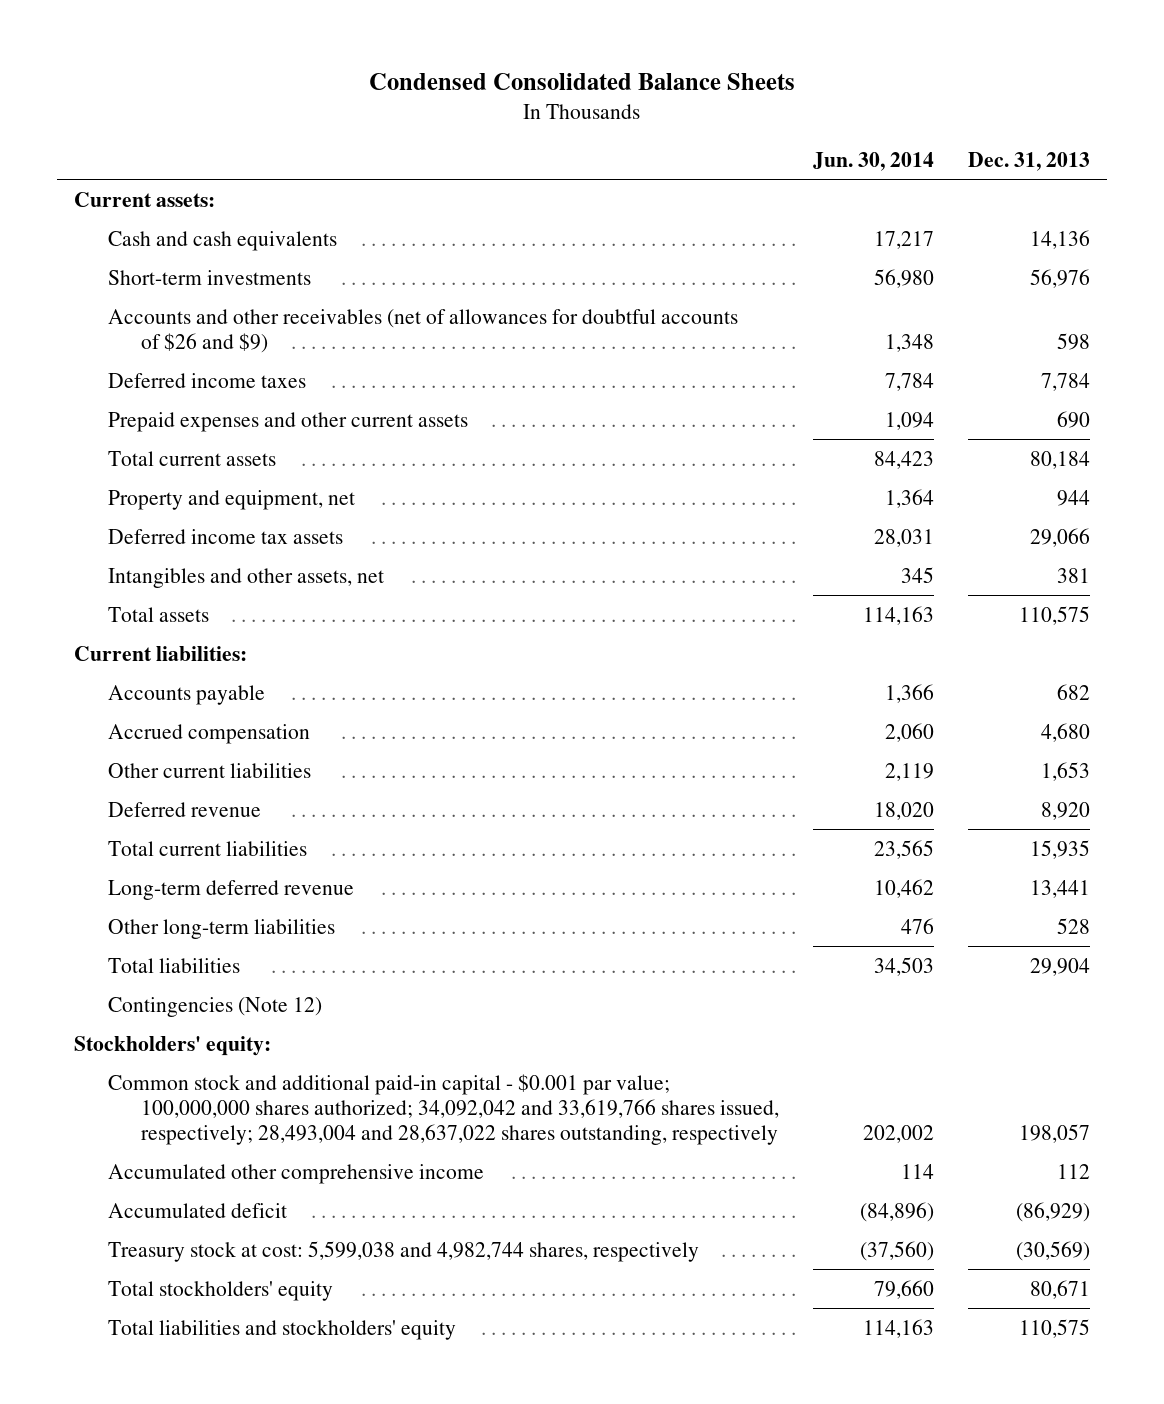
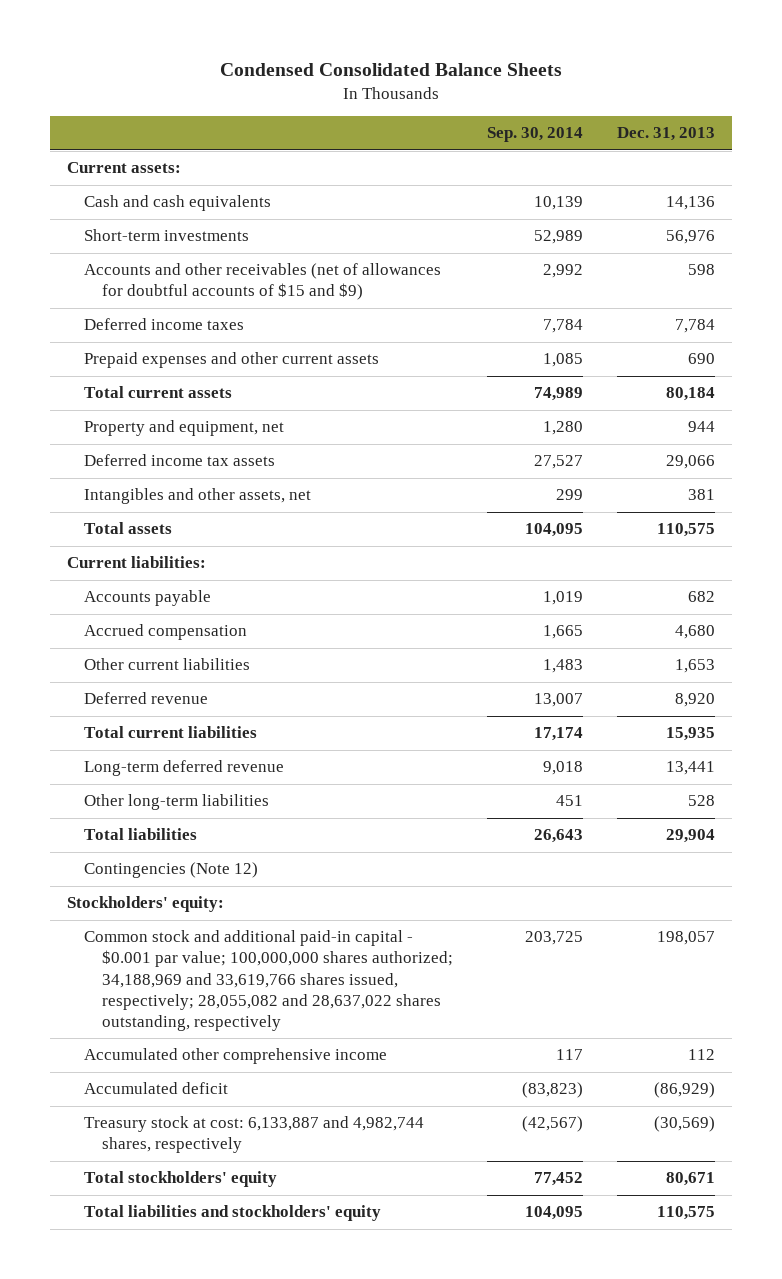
[813,151,935,171] Jun. 30, 2014 -> none
none -> [486,127,583,143] Sep. 30, 2014
[107,308,738,353] Accounts and other receivables (net of allowances for doubtful accounts of $26 and $9) -> [84,263,442,301] Accounts and other receivables (net of allowances for doubtful accounts of $15 and $9)
[107,1073,780,1146] Common stock and additional paid-in capital - $0.001 par value; 100,000,000 shares authorized; 34,092,042 and 33,619,766 shares issued, respectively; 28,493,004 and 28,637,022 shares outstanding, respectively -> [84,930,453,1031] Common stock and additional paid-in capital - $0.001 par value; 100,000,000 shares authorized; 34,188,969 and 33,619,766 shares issued, respectively; 28,055,082 and 28,637,022 shares outstanding, respectively
[107,1240,699,1262] Treasury stock at cost: 5,599,038 and 4,982,744 shares, respectively -> [84,1116,425,1154] Treasury stock at cost: 6,133,887 and 4,982,744 shares, respectively

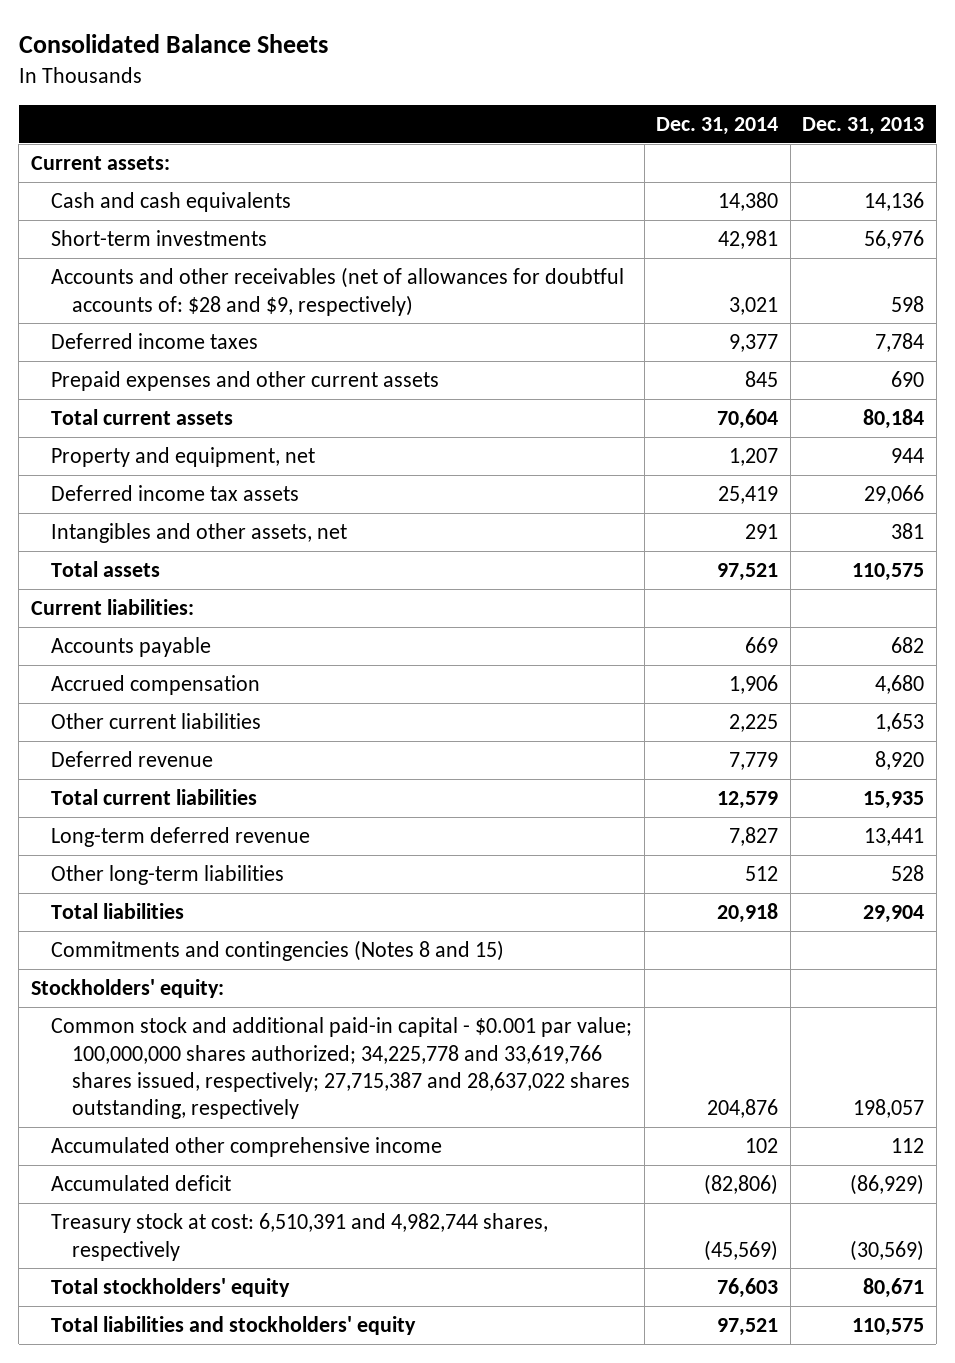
[219,63,562,77] Condensed Consolidated Balance Sheets -> [18,33,328,53] Consolidated Balance Sheets
[486,127,583,143] Sep. 30, 2014 -> none
none -> [656,116,779,135] Dec. 31, 2014
[84,263,442,301] Accounts and other receivables (net of allowances for doubtful accounts of $15 and $9) -> [51,267,625,316] Accounts and other receivables (net of allowances for doubtful accounts of: $28 and $9, respectively)
[84,862,259,879] Contingencies (Note 12) -> [51,940,505,962] Commitments and contingencies (Notes 8 and 15)
[84,930,453,1031] Common stock and additional paid-in capital - $0.001 par value; 100,000,000 shares authorized; 34,188,969 and 33,619,766 shares issued, respectively; 28,055,082 and 28,637,022 shares outstanding, respectively -> [51,1017,633,1120] Common stock and additional paid-in capital - $0.001 par value; 100,000,000 shares authorized; 34,225,778 and 33,619,766 shares issued, respectively; 27,715,387 and 28,637,022 shares outstanding, respectively
[84,1116,425,1154] Treasury stock at cost: 6,133,887 and 4,982,744 shares, respectively -> [51,1213,549,1261] Treasury stock at cost: 6,510,391 and 4,982,744 shares, respectively

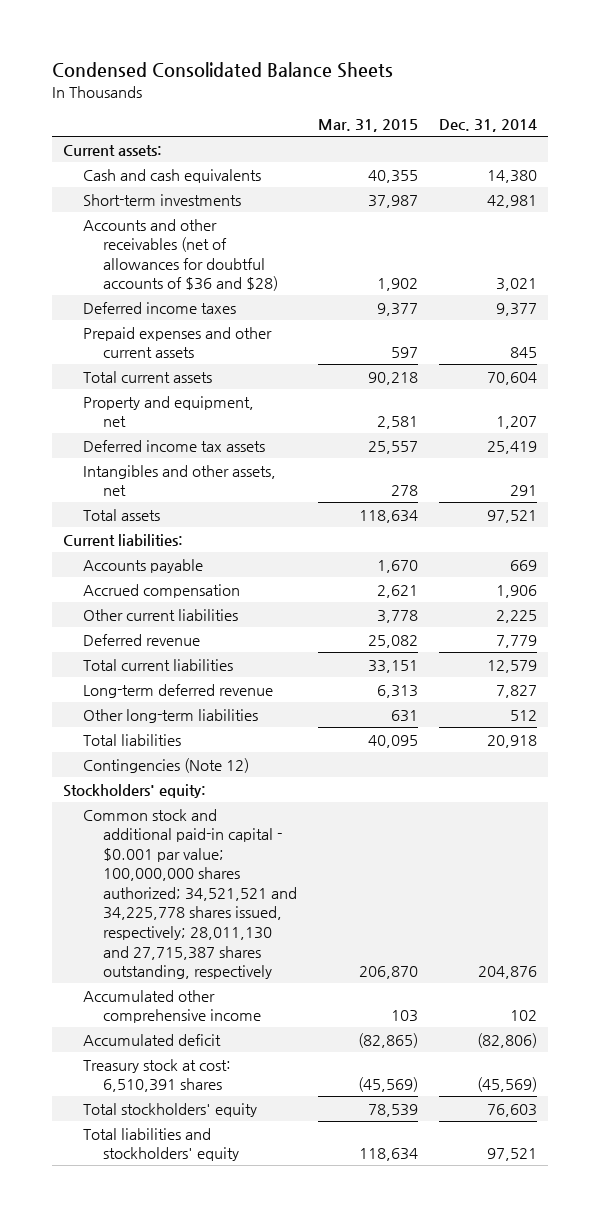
[18,33,328,53] Consolidated Balance Sheets -> [52,61,394,78] Condensed Consolidated Balance Sheets
[802,116,925,135] Dec. 31, 2013 -> none
none -> [317,119,418,133] Mar. 31, 2015
[51,267,625,316] Accounts and other receivables (net of allowances for doubtful accounts of: $28 and $9, respectively) -> [82,218,278,292] Accounts and other receivables (net of allowances for doubtful accounts of $36 and $28)
[51,940,505,962] Commitments and contingencies (Notes 8 and 15) -> [82,757,249,773] Contingencies (Note 12)
[51,1017,633,1120] Common stock and additional paid-in capital - $0.001 par value; 100,000,000 shares authorized; 34,225,778 and 33,619,766 shares issued, respectively; 27,715,387 and 28,637,022 shares outstanding, respectively -> [82,808,297,980] Common stock and additional paid-in capital - $0.001 par value; 100,000,000 shares authorized; 34,521,521 and 34,225,778 shares issued, respectively; 28,011,130 and 27,715,387 shares outstanding, respectively
[51,1213,549,1261] Treasury stock at cost: 6,510,391 and 4,982,744 shares, respectively -> [82,1058,231,1093] Treasury stock at cost: 6,510,391 shares

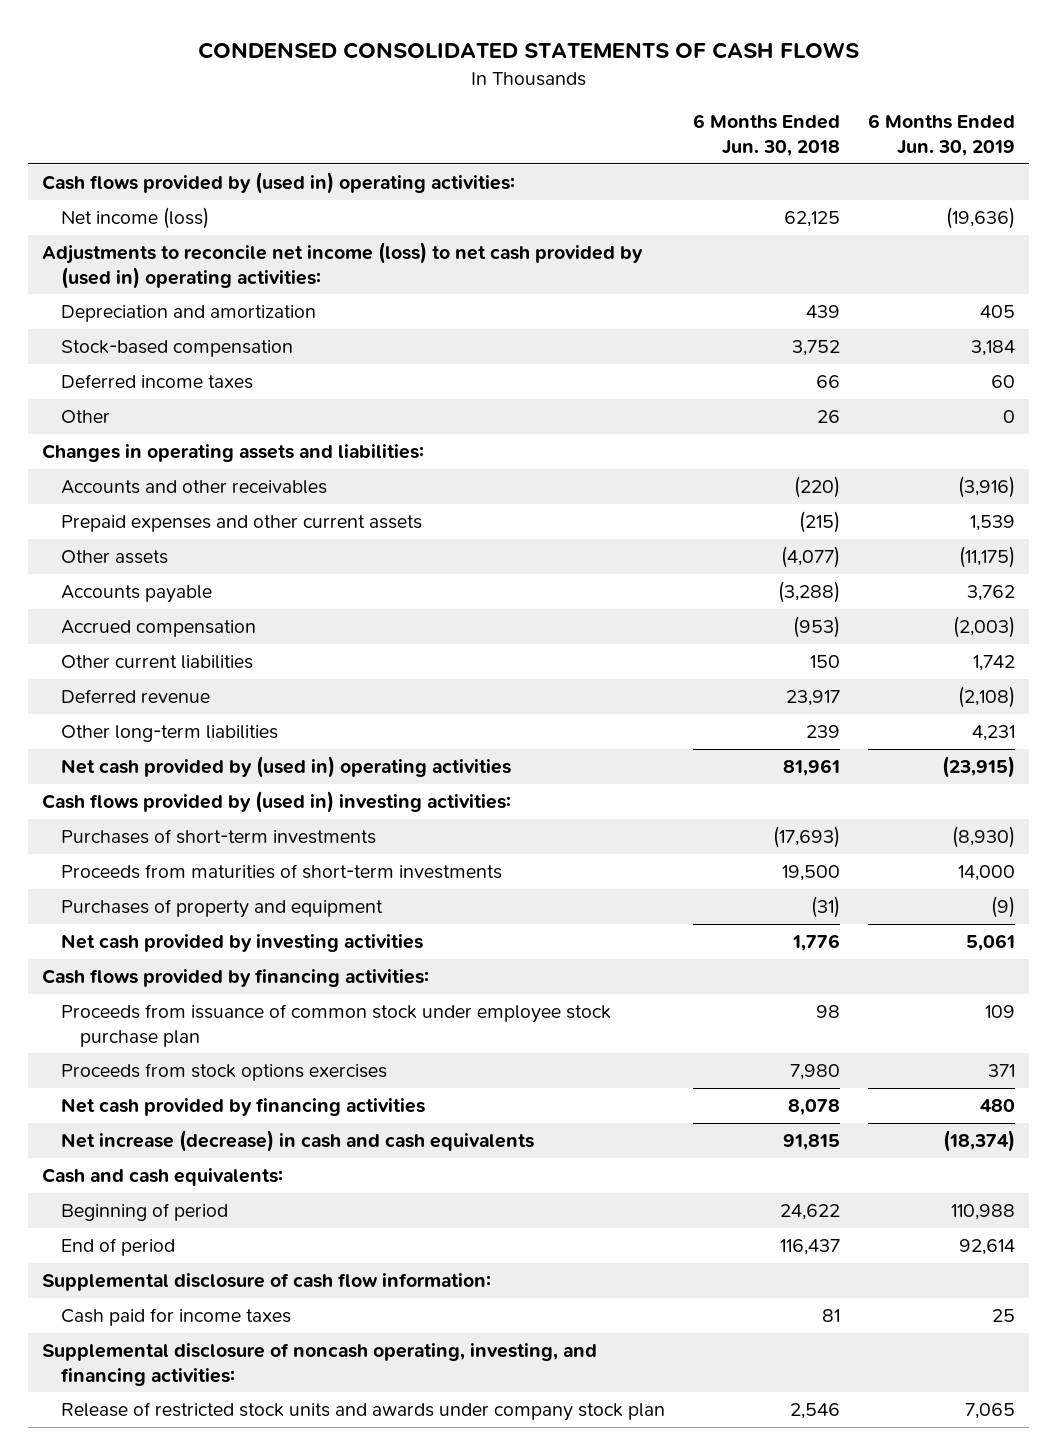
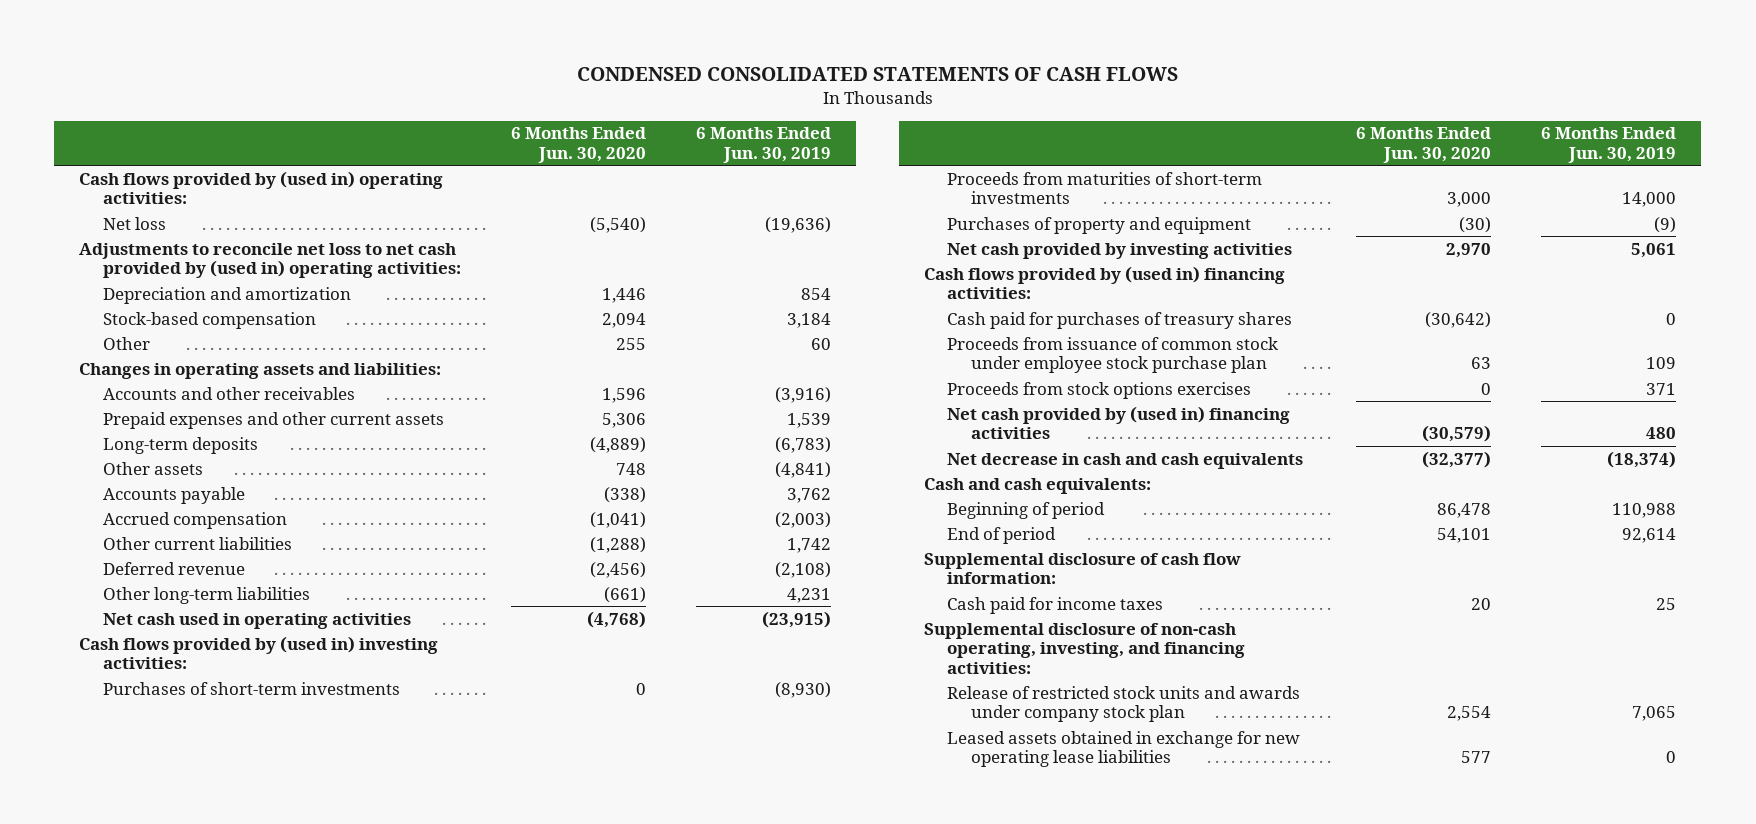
[692,113,840,156] 6 Months Ended Jun. 30, 2018 -> none
none -> [510,127,646,163] 6 Months Ended Jun. 30, 2020
[60,206,209,229] Net income (loss) -> [102,216,166,230] Net loss
[41,241,643,289] Adjustments to reconcile net income (loss) to net cash provided by (used in) operating activities: -> [79,242,461,279] Adjustments to reconcile net loss to net cash provided by (used in) operating activities:
[980,304,1016,318] 405 -> [801,287,832,300] 854
[60,373,253,389] Deferred income taxes -> none
[1003,409,1016,423] 0 -> [811,337,832,350] 60
none -> [102,436,258,454] Long-term deposits
[959,545,1016,568] (11,175) -> [775,461,832,478] (4,841)
[60,755,511,778] Net cash provided by (used in) operating activities -> [102,612,411,629] Net cash used in operating activities
[41,968,429,987] Cash flows provided by financing activities: -> [924,265,1286,300] Cash flows provided by (used in) financing activities:
none -> [947,311,1293,329] Cash paid for purchases of treasury shares
[60,1097,425,1116] Net cash provided by financing activities -> [947,405,1291,440] Net cash provided by (used in) financing activities
[60,1129,534,1152] Net increase (decrease) in cash and cash equivalents -> [947,452,1304,469] Net decrease in cash and cash equivalents
[41,1342,597,1386] Supplemental disclosure of noncash operating, investing, and financing activities: -> [924,622,1246,675] Supplemental disclosure of non-cash operating, investing, and financing activities:
none -> [947,730,1301,768] Leased assets obtained in exchange for new operating lease liabilities

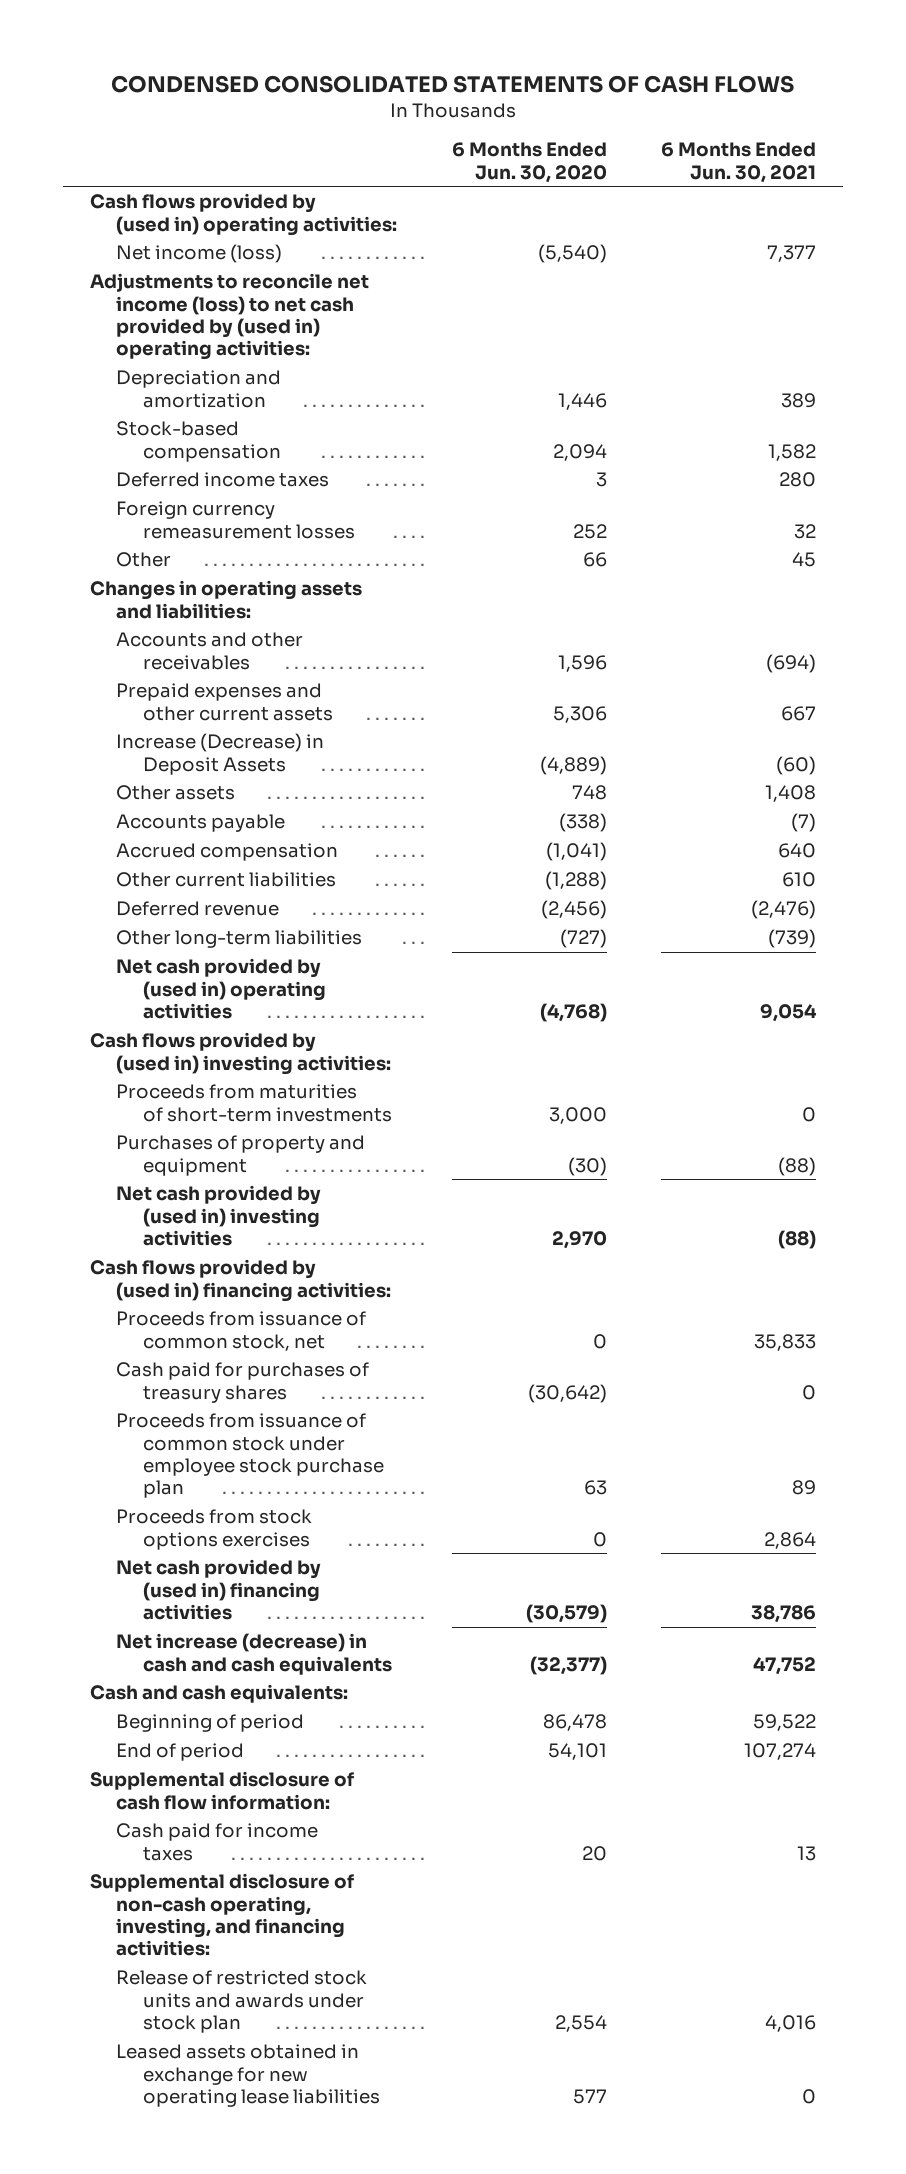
[696,127,832,163] 6 Months Ended Jun. 30, 2019 -> none
none -> [660,142,816,183] 6 Months Ended Jun. 30, 2021
[102,216,166,230] Net loss -> [116,244,283,264] Net income (loss)
[79,242,461,279] Adjustments to reconcile net loss to net cash provided by (used in) operating activities: -> [89,273,369,361] Adjustments to reconcile net income (loss) to net cash provided by (used in) operating activities:
none -> [116,472,330,488] Deferred income taxes
none -> [116,501,355,539] Foreign currency remeasurement losses
[615,337,646,350] 255 -> [582,552,607,568] 66
[102,436,258,454] Long-term deposits -> [116,733,325,775] Increase (Decrease) in Deposit Assets
[603,586,646,603] (661) -> [559,929,607,949] (727)
[102,612,411,629] Net cash used in operating activities -> [116,958,326,1019] Net cash provided by (used in) operating activities
[102,681,400,695] Purchases of short-term investments -> none
[947,242,1293,259] Net cash provided by investing activities -> [116,1185,322,1246] Net cash provided by (used in) investing activities
none -> [116,1311,367,1351] Proceeds from issuance of common stock, net
[947,452,1304,469] Net decrease in cash and cash equivalents -> [116,1633,392,1675] Net increase (decrease) in cash and cash equivalents
[947,685,1301,723] Release of restricted stock units and awards under company stock plan -> [116,1970,368,2033] Release of restricted stock units and awards under stock plan

